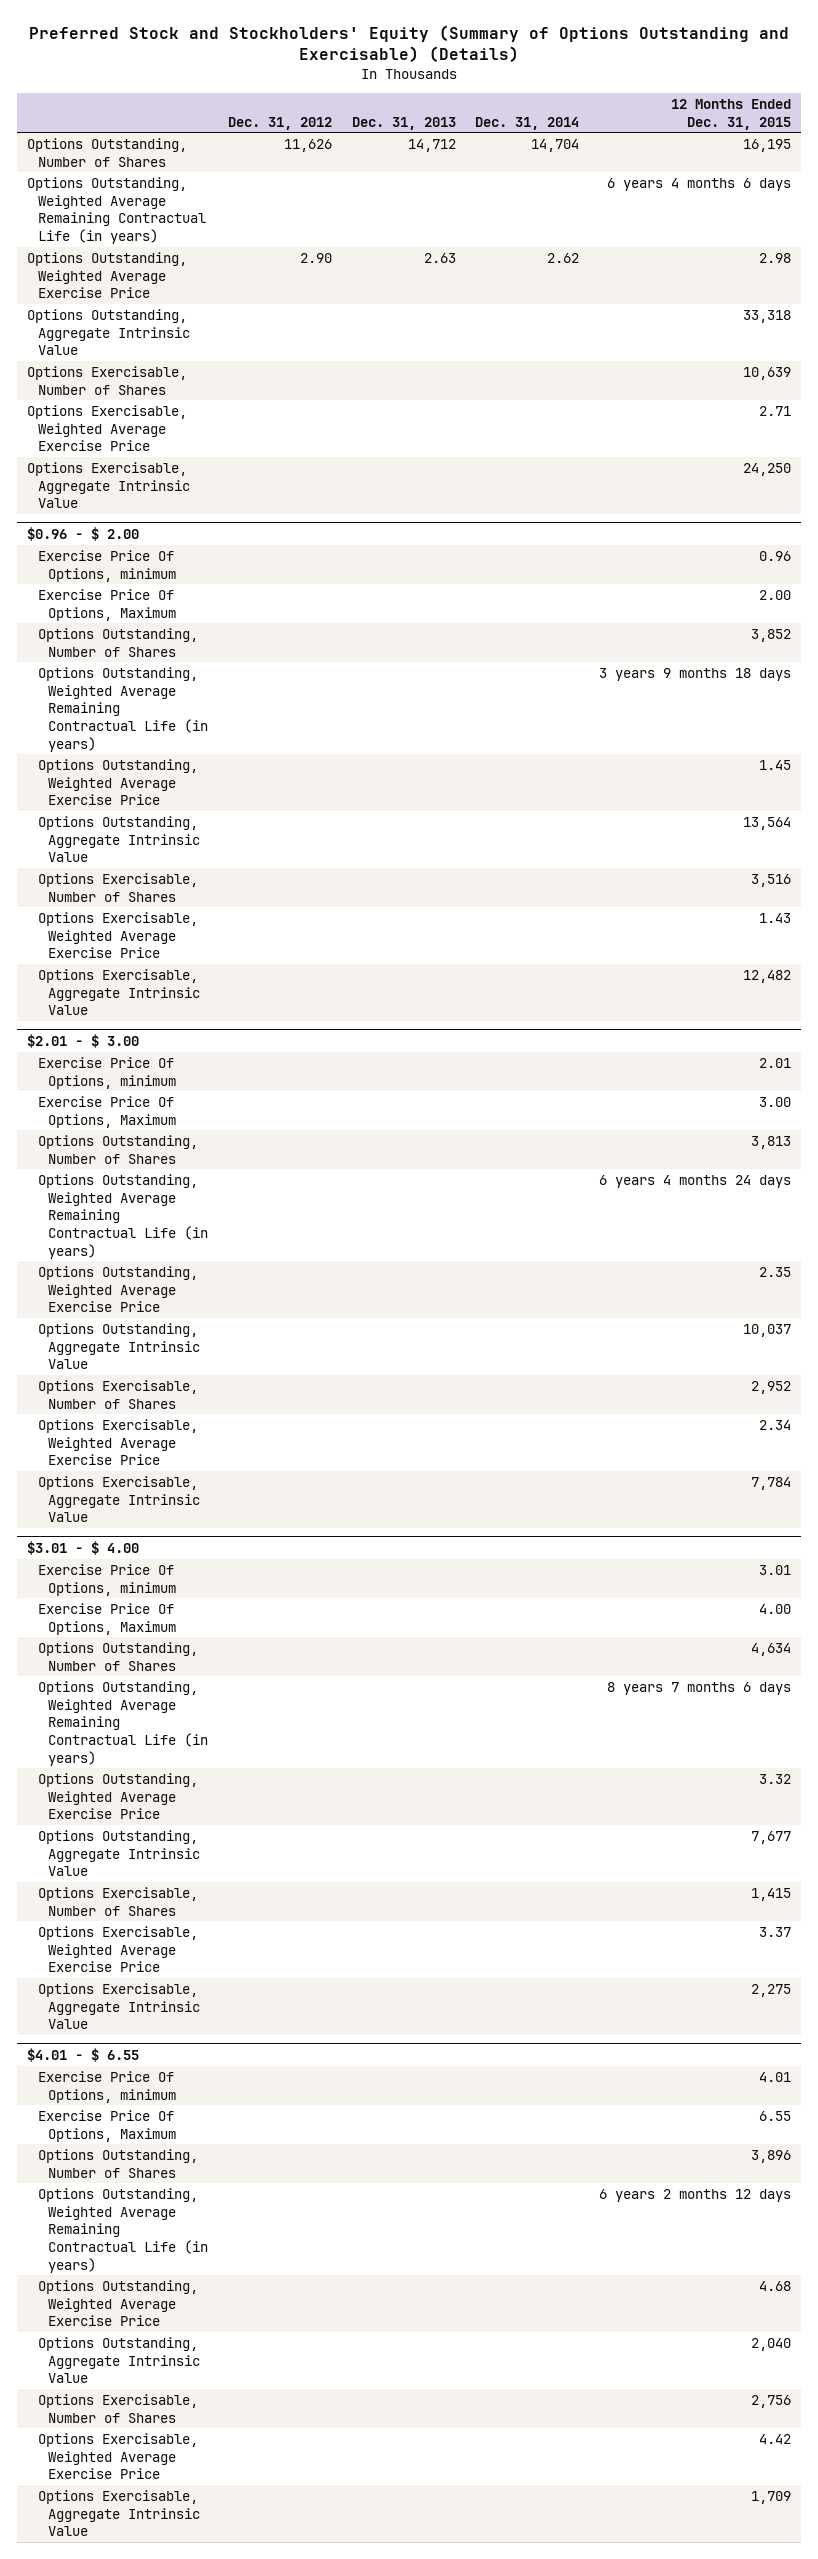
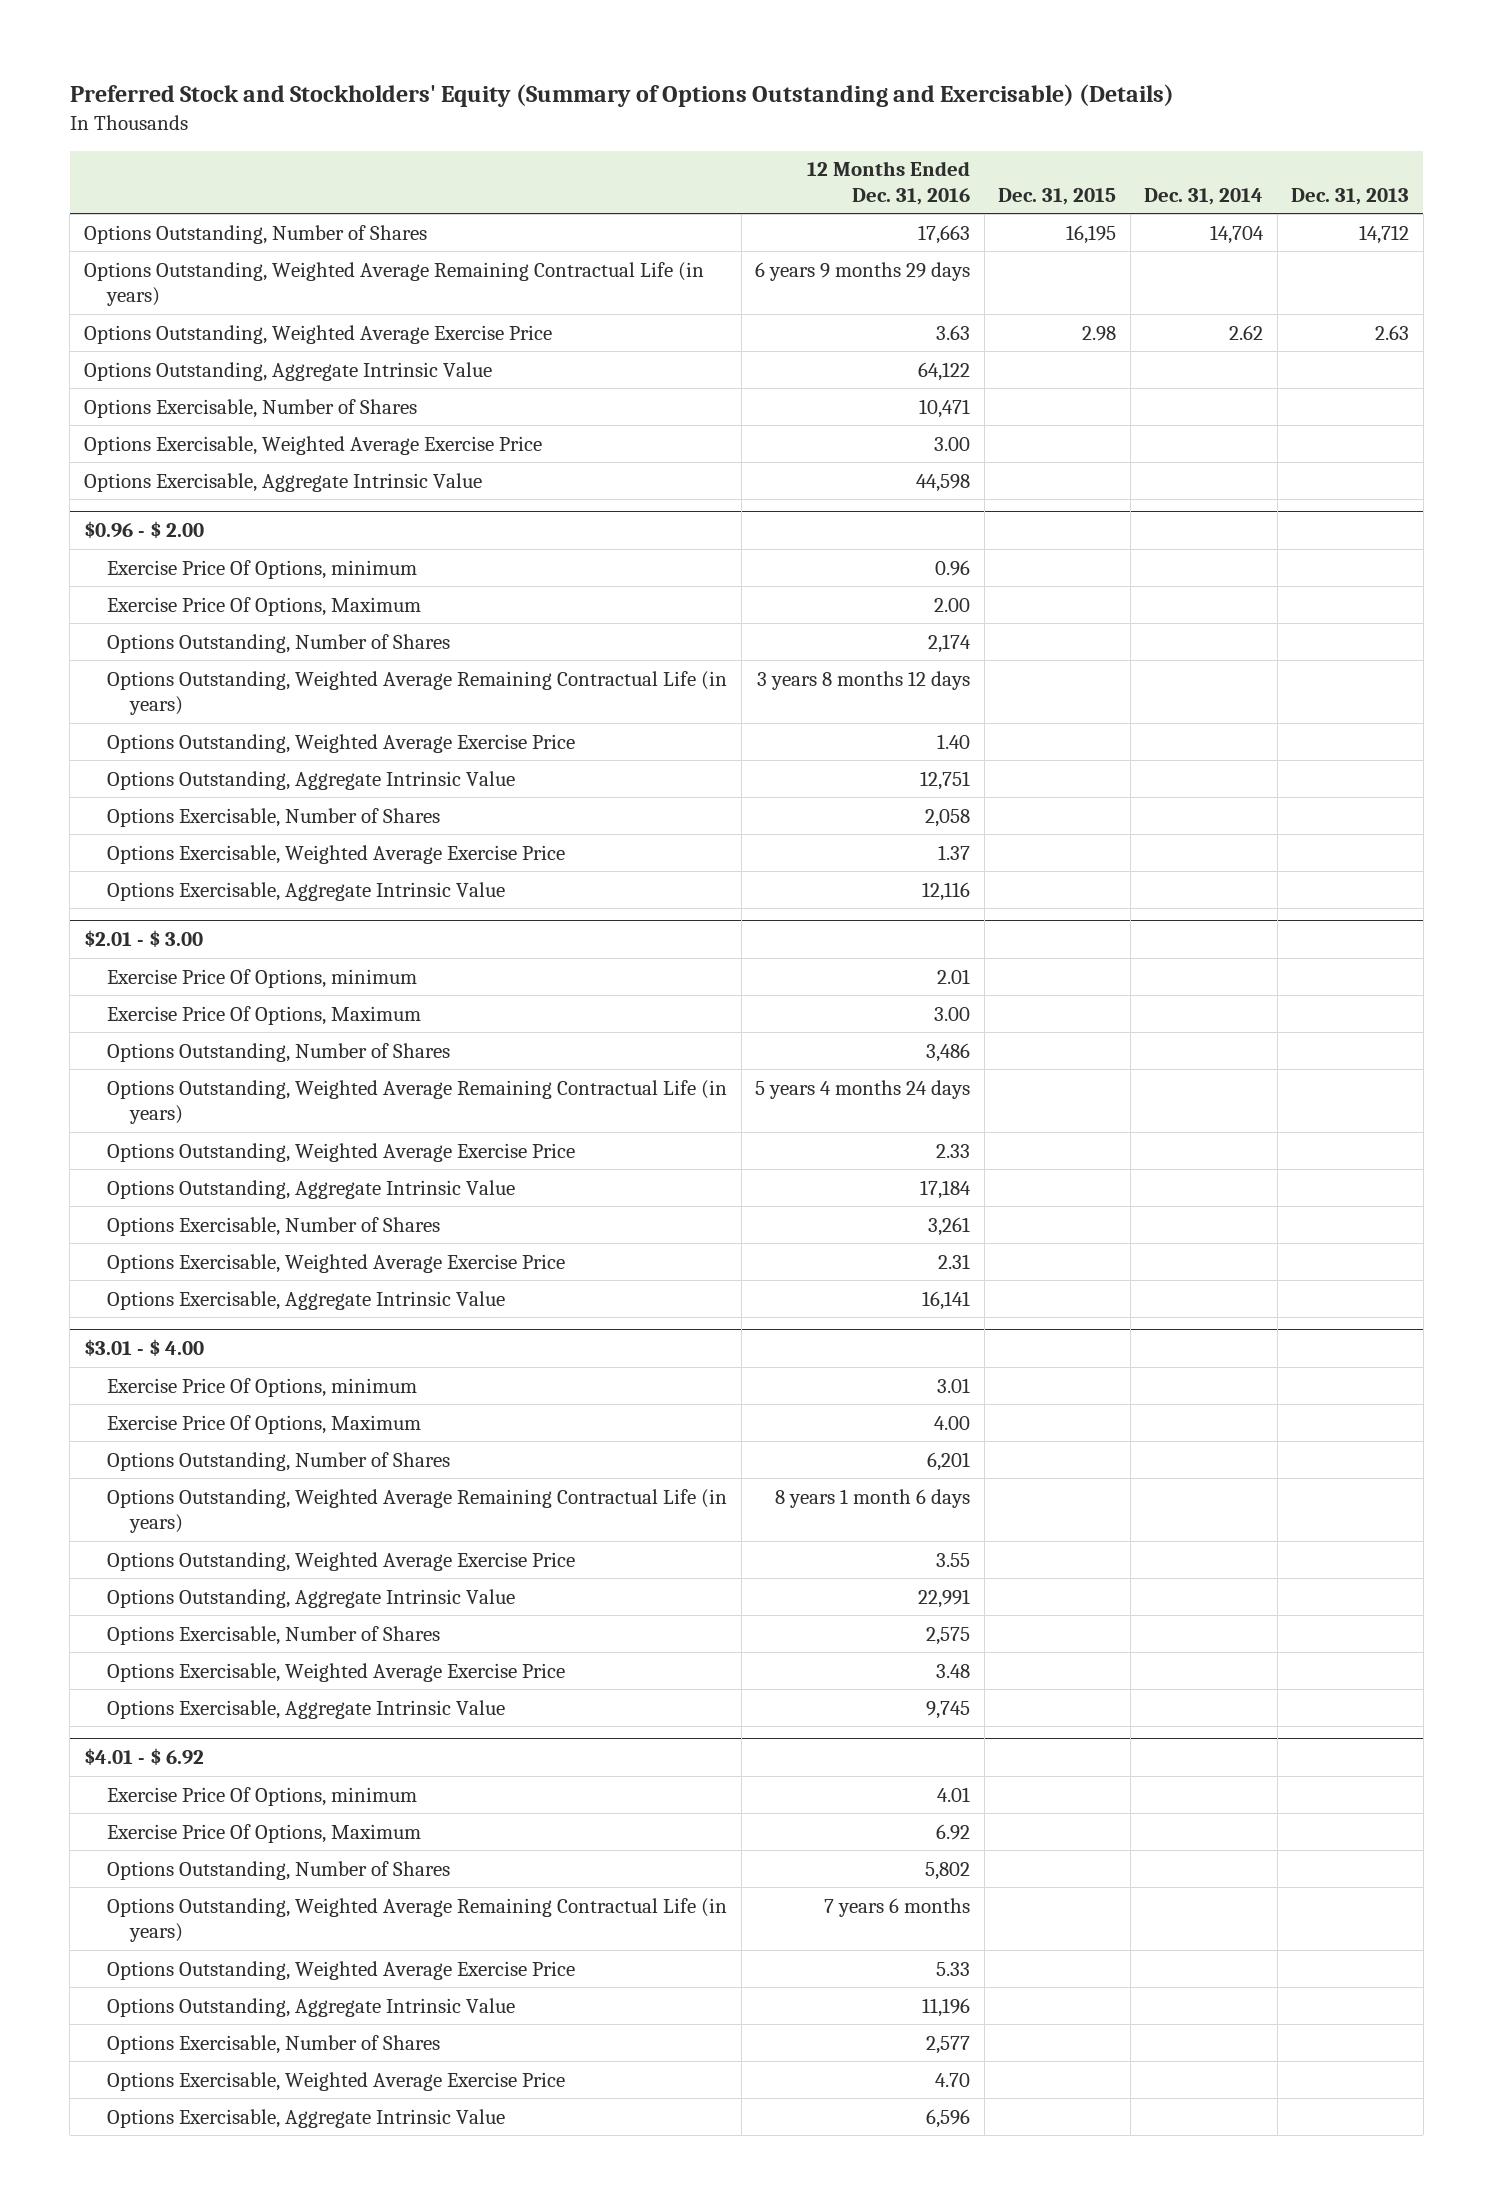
[227,116,332,130] Dec. 31, 2012 -> none
[671,98,792,130] 12 Months Ended Dec. 31, 2015 -> none
none -> [807,161,971,205] 12 Months Ended Dec. 31, 2016
none -> [998,187,1117,205] Dec. 31, 2015
[27,2047,140,2062] $4.01 - $ 6.55 -> [83,1748,204,1766] $4.01 - $ 6.92

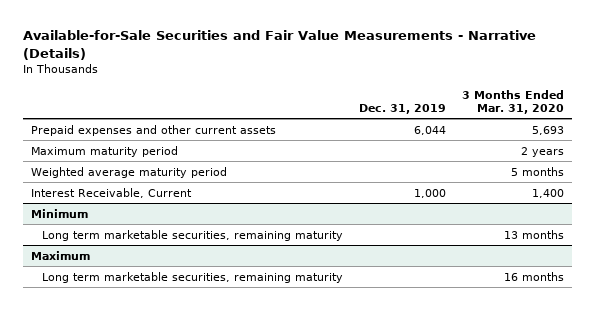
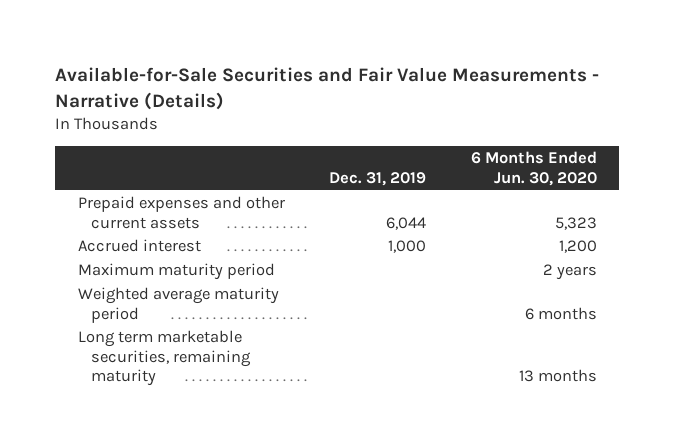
[462,89,565,115] 3 Months Ended Mar. 31, 2020 -> none
none -> [470,151,597,186] 6 Months Ended Jun. 30, 2020
none -> [77,239,201,253] Accrued interest
[31,187,193,198] Interest Receivable, Current -> none
[31,208,89,218] Minimum -> none
[41,229,343,241] Long term marketable securities, remaining maturity -> none
[31,250,91,260] Maximum -> none
[41,271,343,283] Long term marketable securities, remaining maturity -> none
none -> [77,330,252,387] Long term marketable securities, remaining maturity

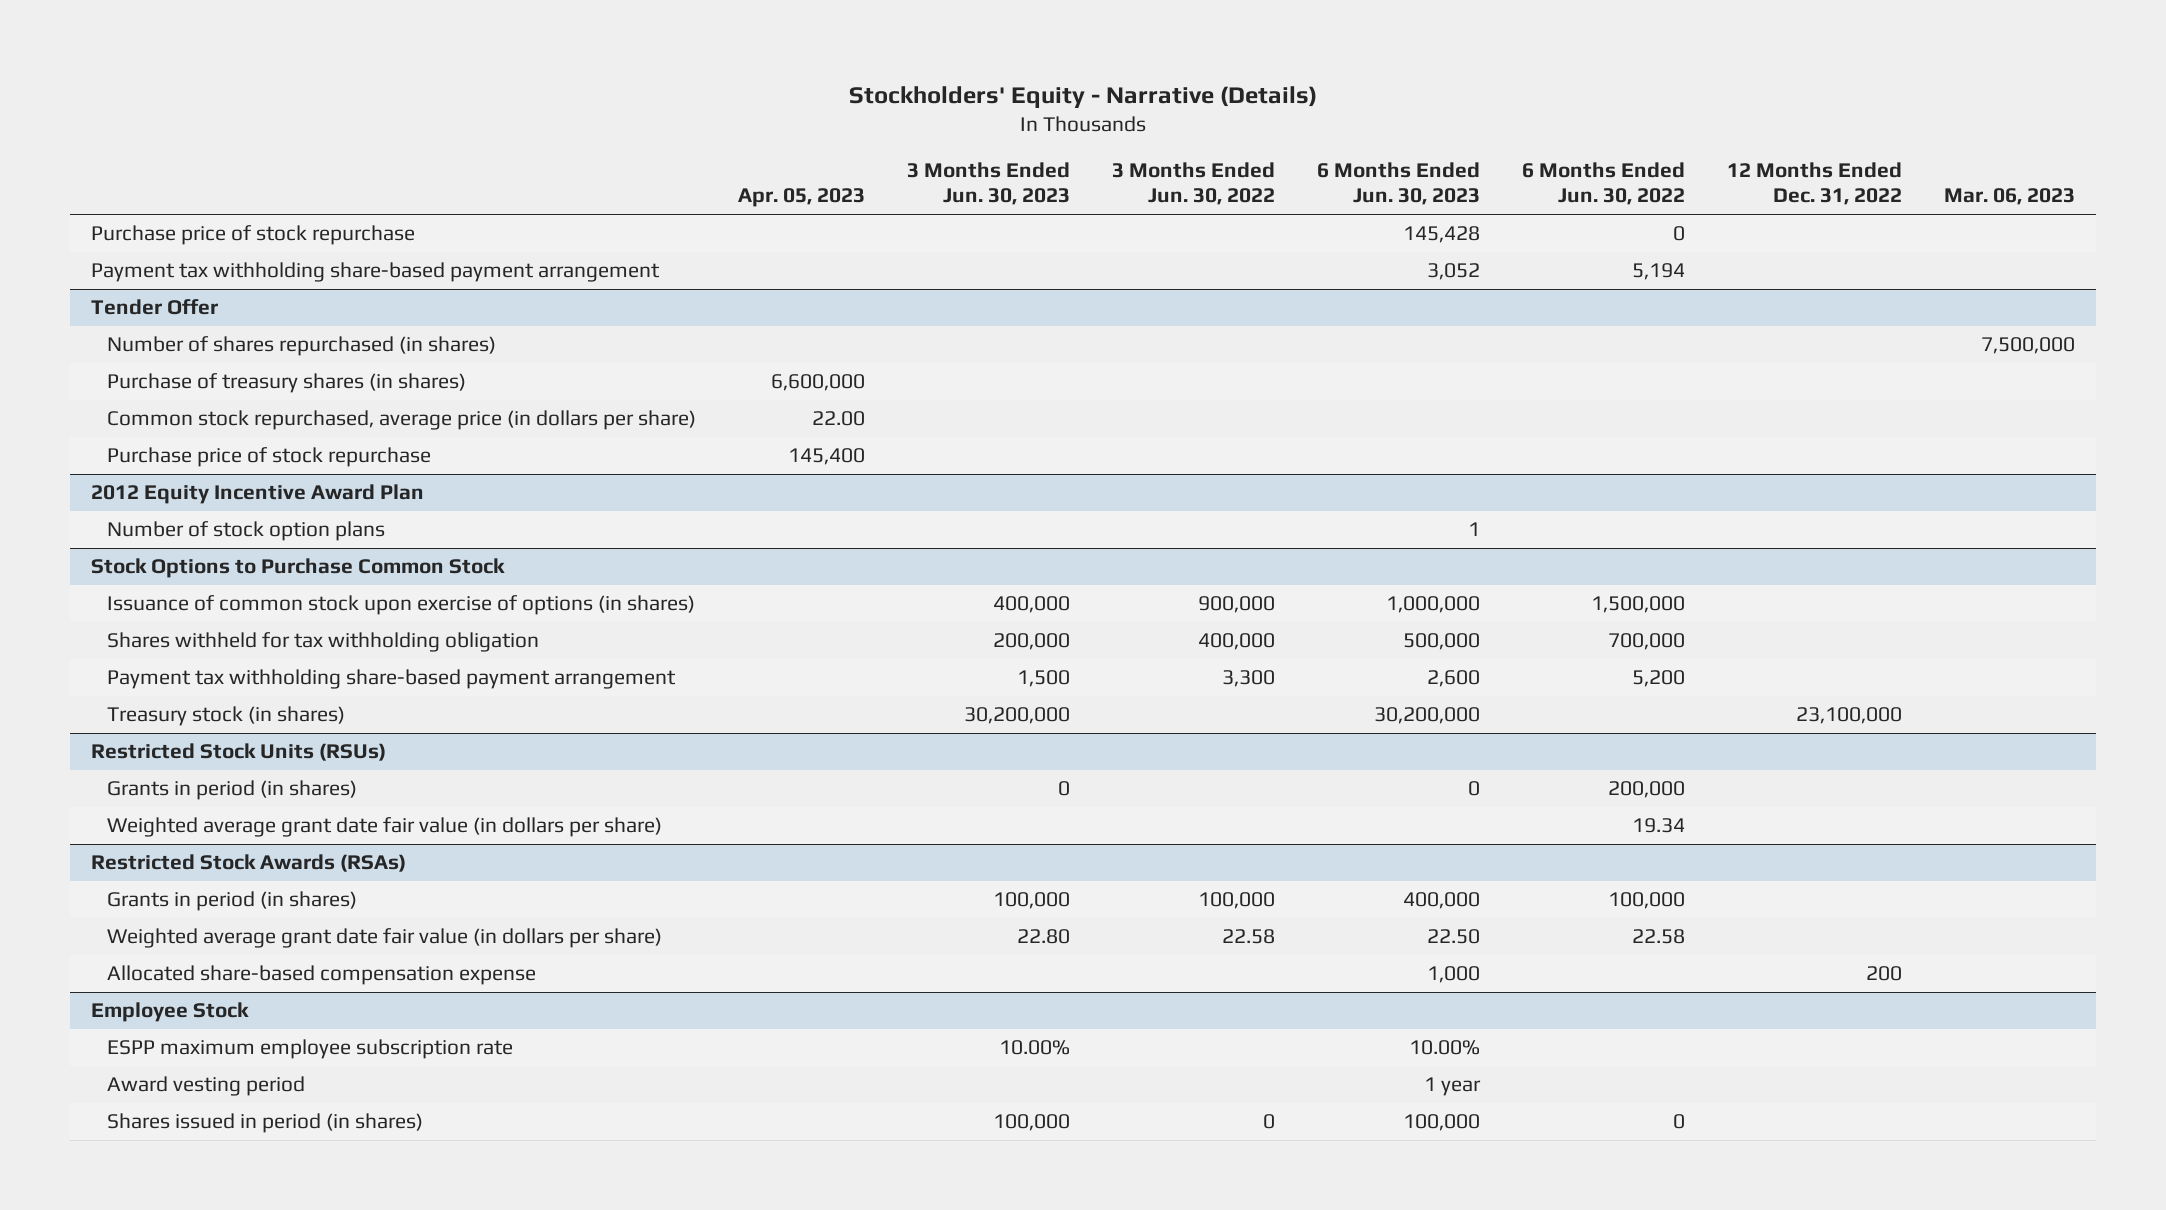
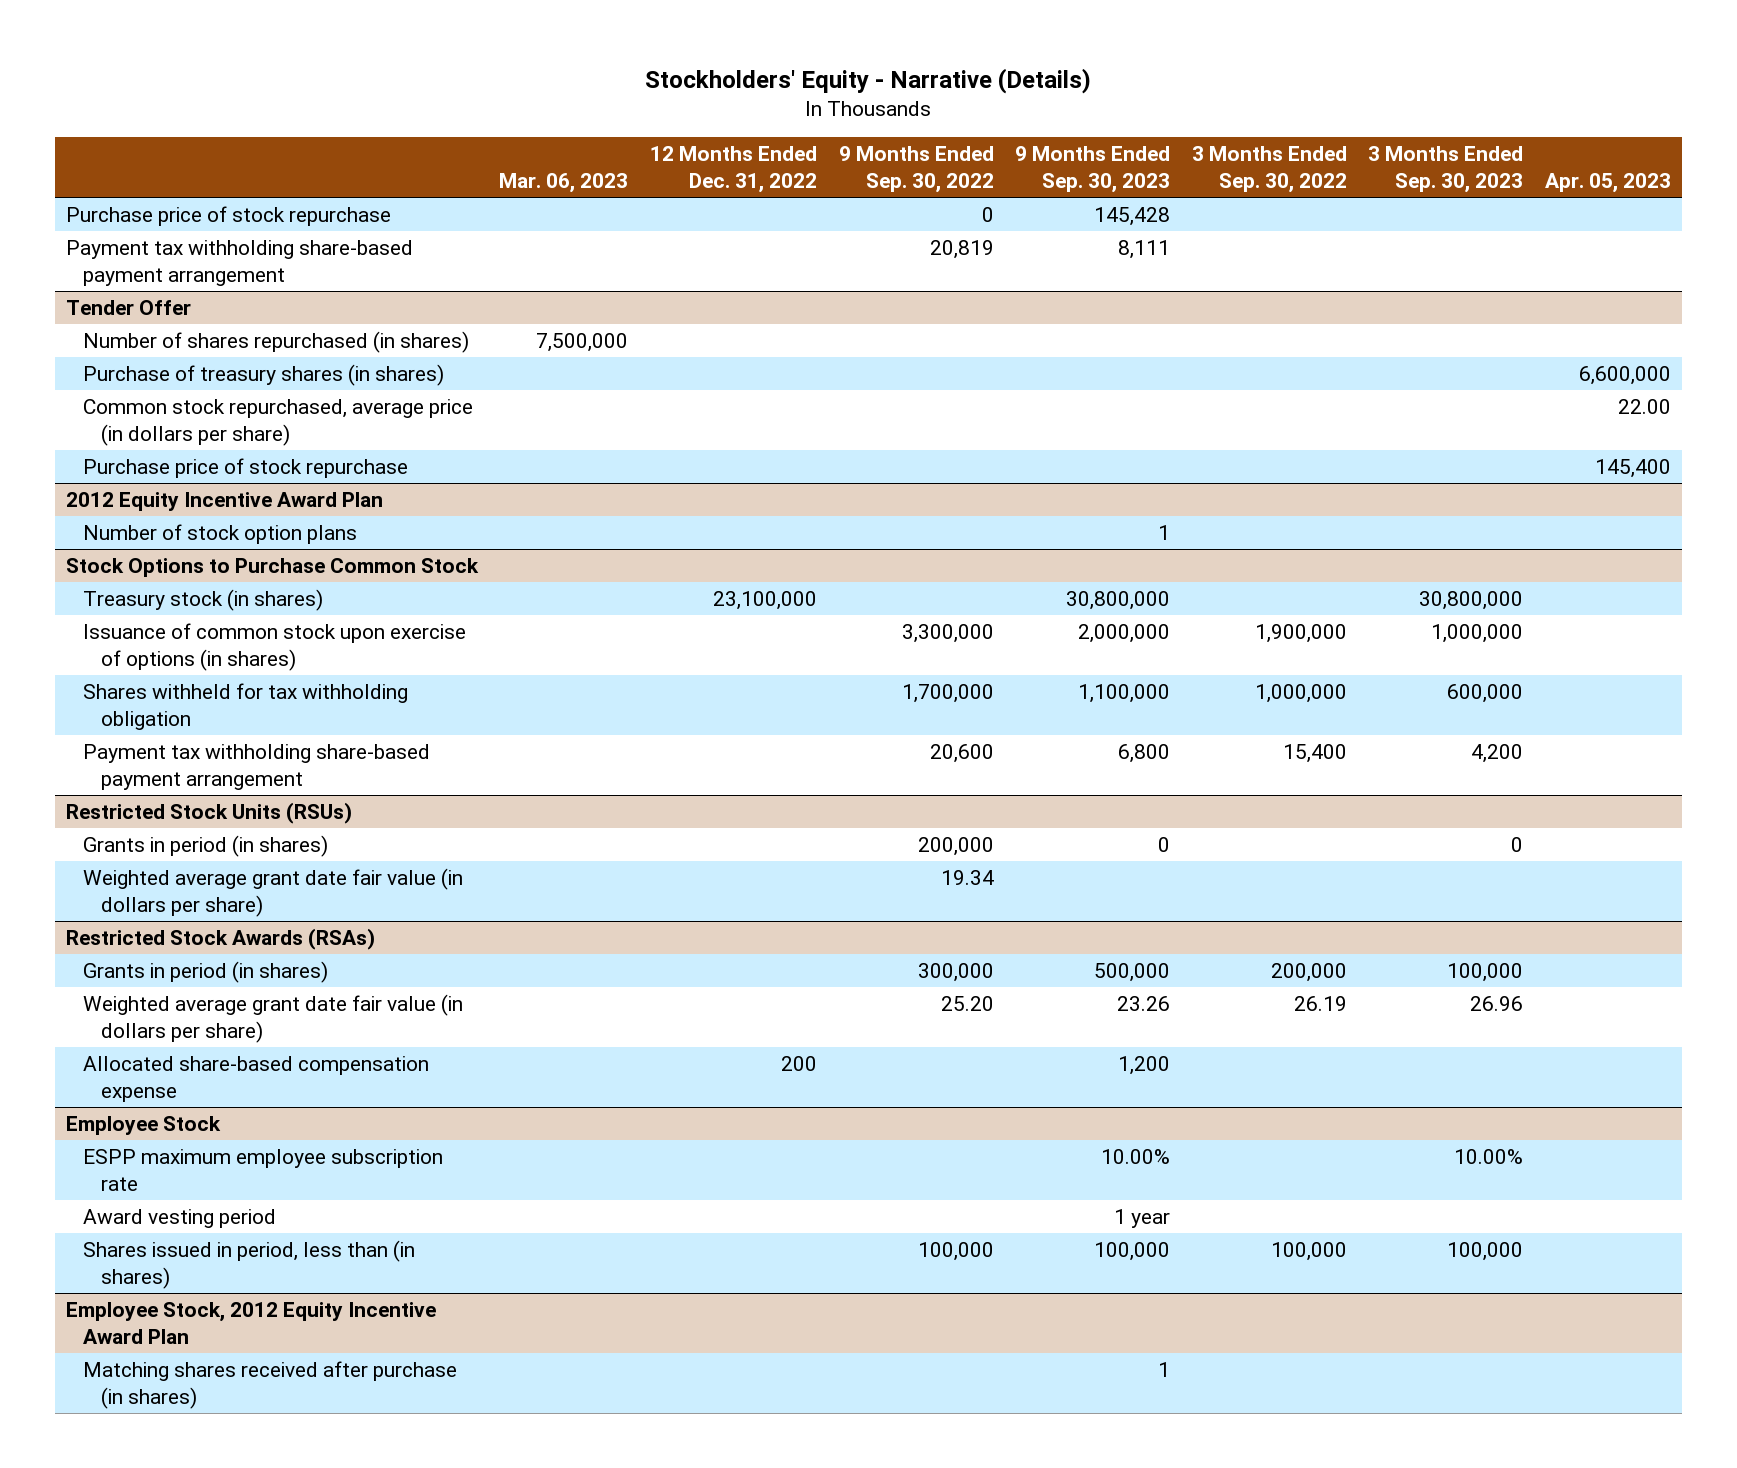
[907,162,1071,206] 3 Months Ended Jun. 30, 2023 -> none
[1112,162,1276,206] 3 Months Ended Jun. 30, 2022 -> none
[1317,162,1481,206] 6 Months Ended Jun. 30, 2023 -> none
[1522,162,1686,206] 6 Months Ended Jun. 30, 2022 -> none
none -> [838,146,994,194] 9 Months Ended Sep. 30, 2022
none -> [1015,146,1171,194] 9 Months Ended Sep. 30, 2023
none -> [1191,146,1347,194] 3 Months Ended Sep. 30, 2022
none -> [1368,146,1524,194] 3 Months Ended Sep. 30, 2023
[107,706,346,727] Treasury stock (in shares) -> [83,589,324,612] Treasury stock (in shares)
[107,1113,424,1134] Shares issued in period (in shares) -> [83,1240,416,1290] Shares issued in period, less than (in shares)
none -> [65,1302,436,1345] Employee Stock, 2012 Equity Incentive Award Plan
none -> [83,1361,458,1410] Matching shares received after purchase (in shares)

